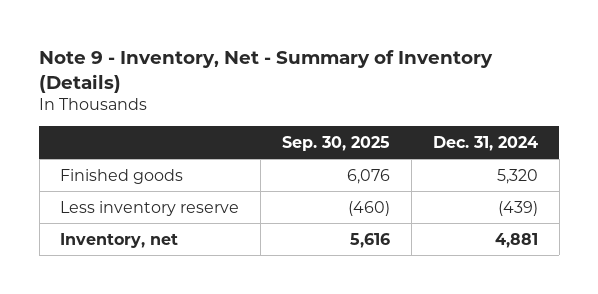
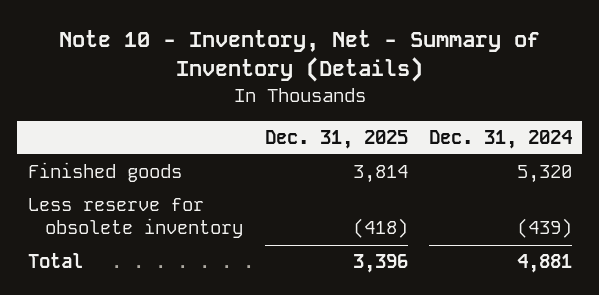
[39,49,494,93] Note 9 - Inventory, Net - Summary of Inventory (Details) -> [58,29,540,83] Note 10 - Inventory, Net - Summary of Inventory (Details)
[282,135,391,151] Sep. 30, 2025 -> none
none -> [264,129,408,149] Dec. 31, 2025
[60,200,240,216] Less inventory reserve -> [27,198,244,239] Less reserve for obsolete inventory
[60,232,179,248] Inventory, net -> [27,253,83,269] Total

